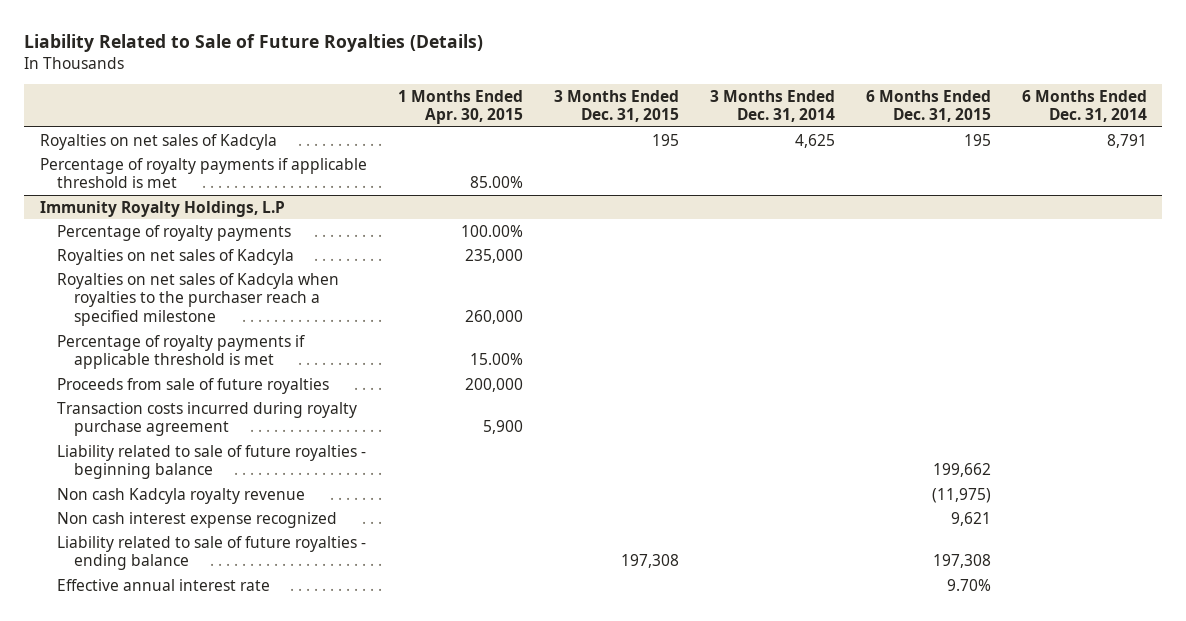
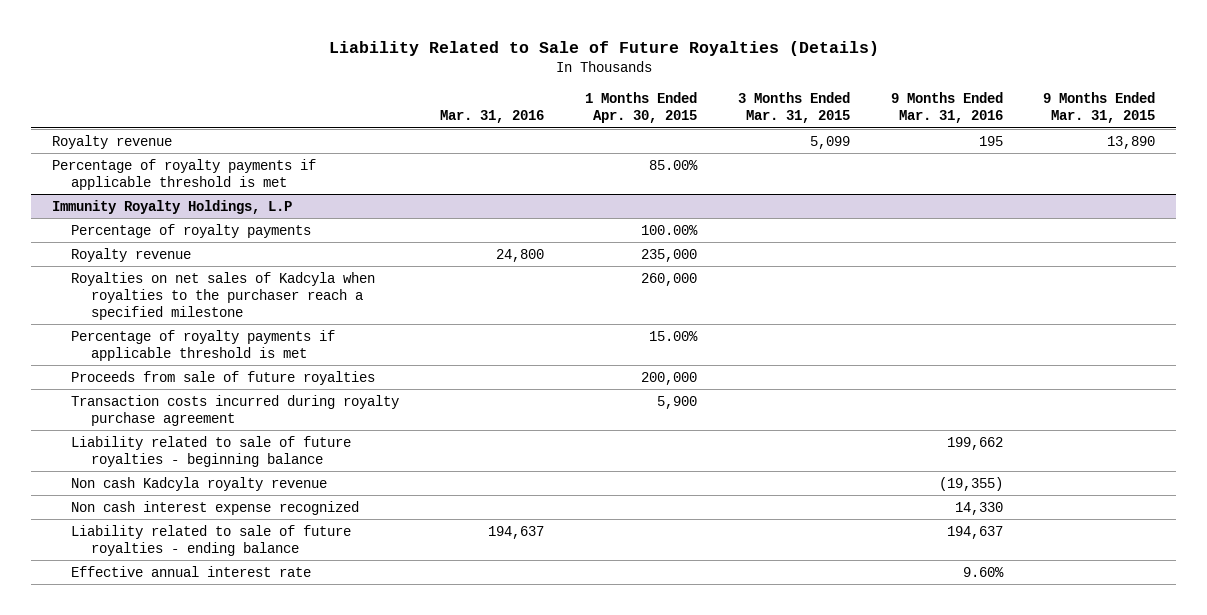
[553,89,679,123] 3 Months Ended Dec. 31, 2015 -> none
[709,89,835,123] 3 Months Ended Dec. 31, 2014 -> none
[865,89,991,123] 6 Months Ended Dec. 31, 2015 -> none
[1021,89,1147,123] 6 Months Ended Dec. 31, 2014 -> none
none -> [440,110,545,124] Mar. 31, 2016
none -> [737,92,850,124] 3 Months Ended Mar. 31, 2015
none -> [890,92,1003,124] 9 Months Ended Mar. 31, 2016
none -> [1043,92,1156,124] 9 Months Ended Mar. 31, 2015
[39,133,277,150] Royalties on net sales of Kadcyla -> [51,134,172,149] Royalty revenue
[57,248,295,265] Royalties on net sales of Kadcyla -> [71,247,192,262] Royalty revenue

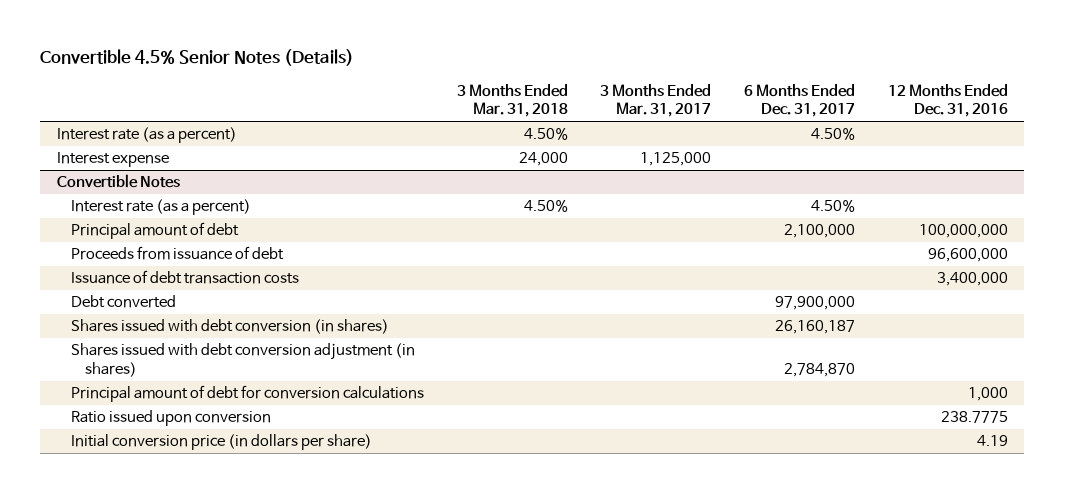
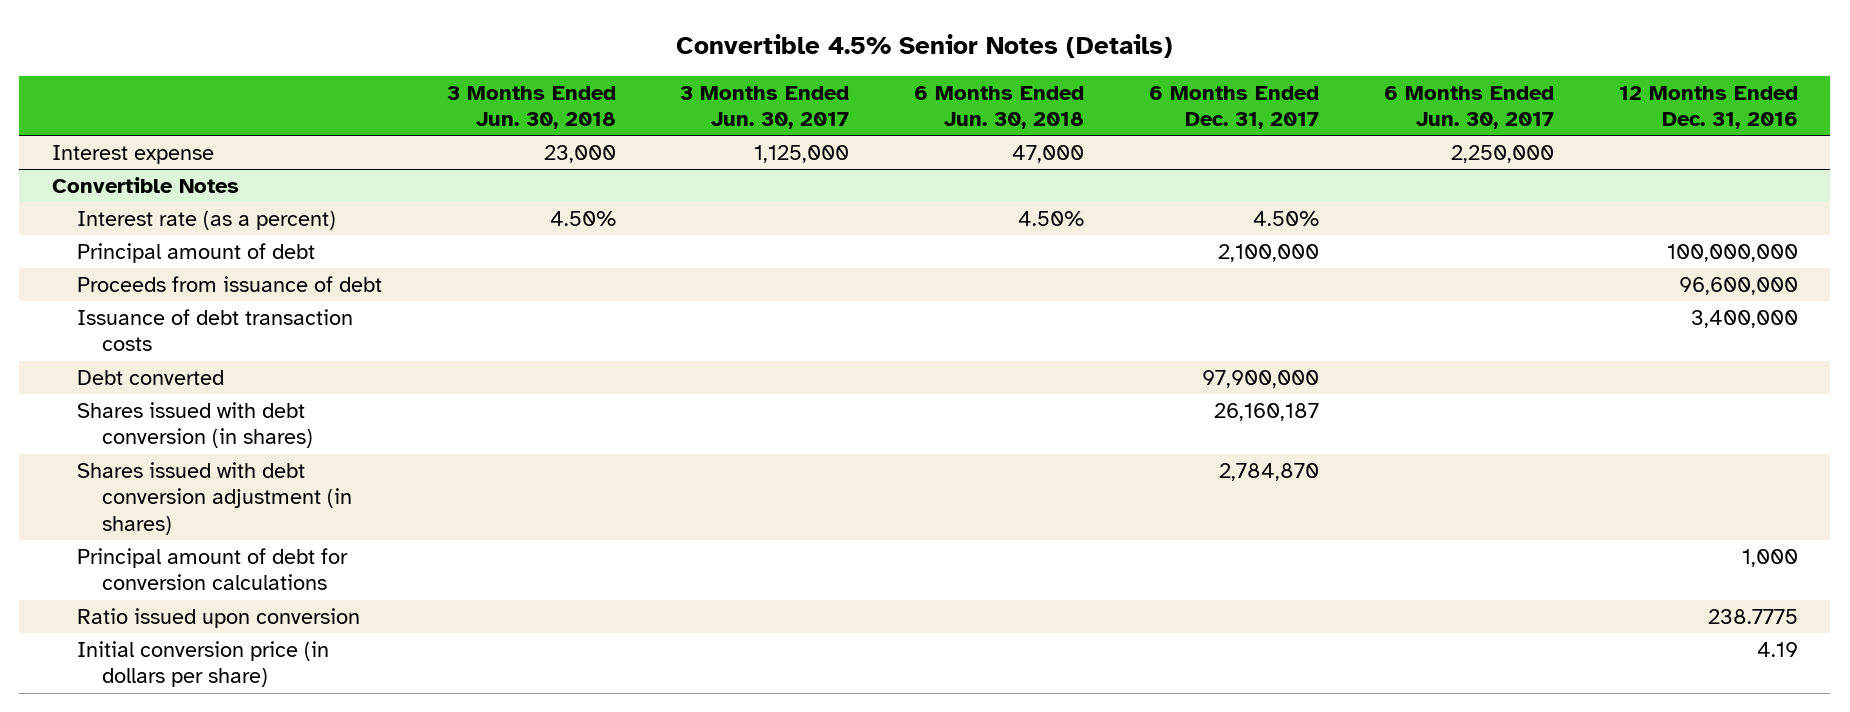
[456,83,568,118] 3 Months Ended Mar. 31, 2018 -> none
[600,83,712,118] 3 Months Ended Mar. 31, 2017 -> none
none -> [446,85,616,130] 3 Months Ended Jun. 30, 2018
none -> [680,85,850,130] 3 Months Ended Jun. 30, 2017
none -> [914,85,1085,130] 6 Months Ended Jun. 30, 2018
none -> [1383,85,1554,130] 6 Months Ended Jun. 30, 2017
[56,127,237,144] Interest rate (as a percent) -> none

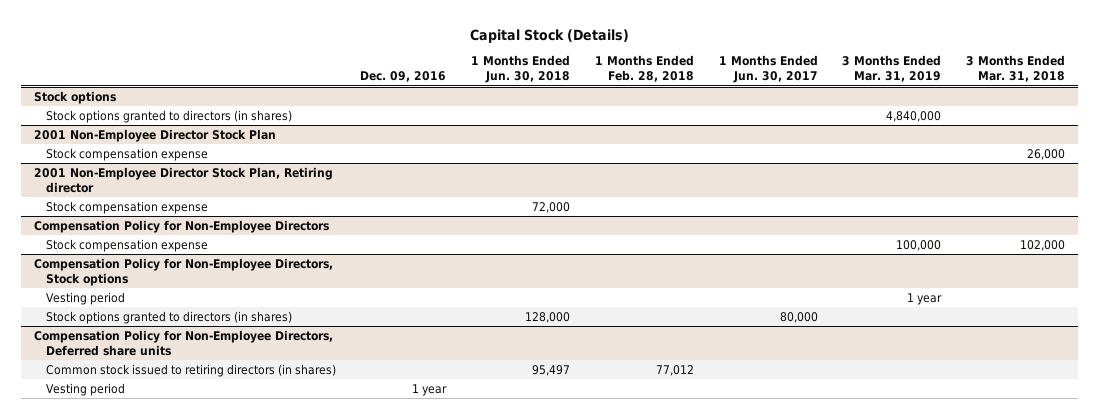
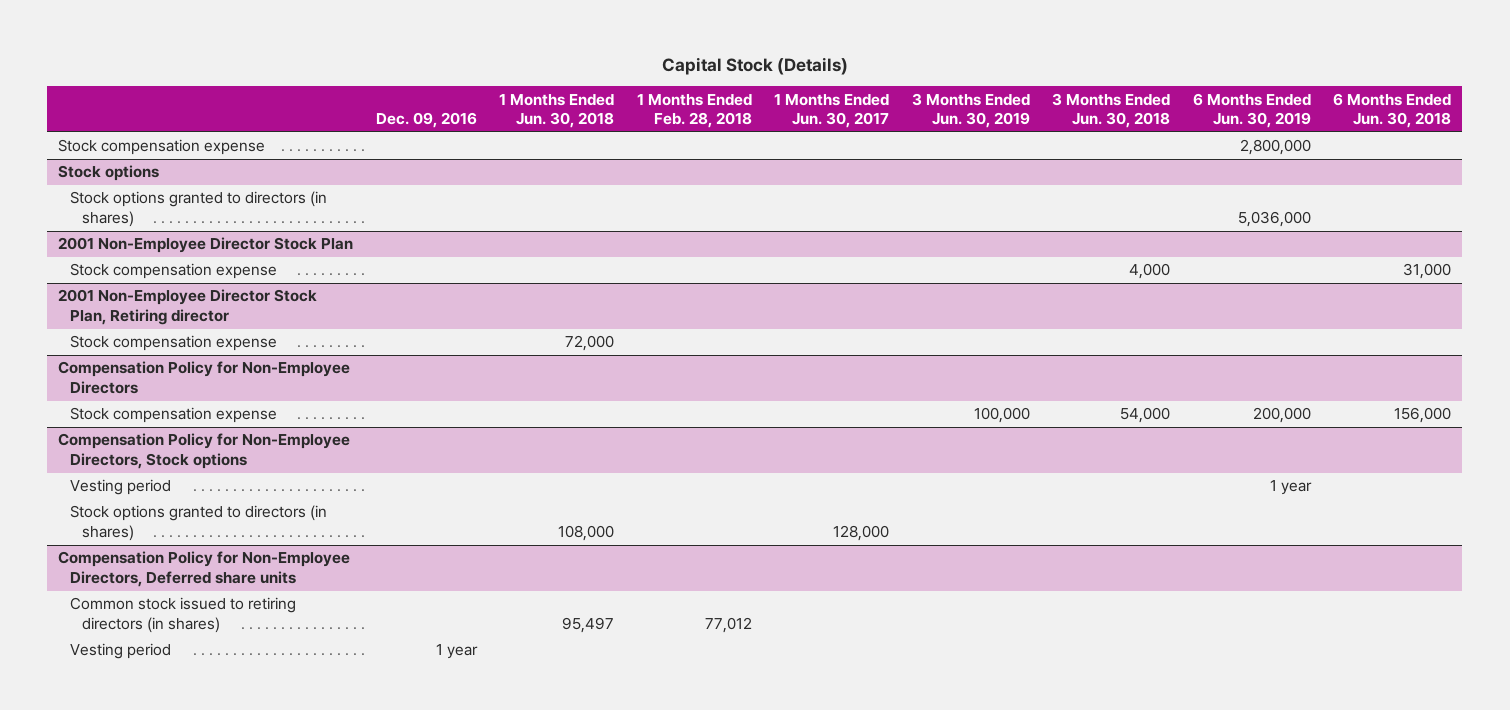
[842,55,942,83] 3 Months Ended Mar. 31, 2019 -> none
[966,55,1066,83] 3 Months Ended Mar. 31, 2018 -> none
none -> [911,92,1030,129] 3 Months Ended Jun. 30, 2019
none -> [1052,92,1171,129] 3 Months Ended Jun. 30, 2018
none -> [1192,92,1311,129] 6 Months Ended Jun. 30, 2019
none -> [1333,92,1452,129] 6 Months Ended Jun. 30, 2018
none -> [58,139,266,156] Stock compensation expense
[525,311,571,323] 128,000 -> [558,525,615,542] 108,000
[779,311,818,323] 80,000 -> [833,525,890,542] 128,000

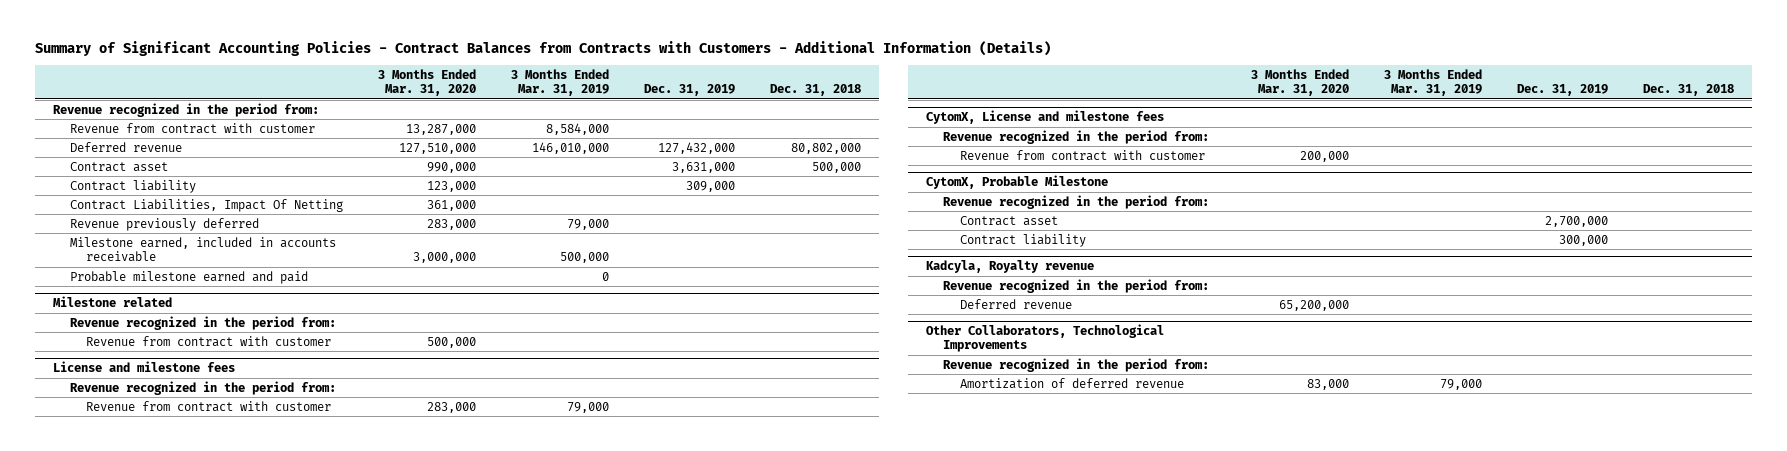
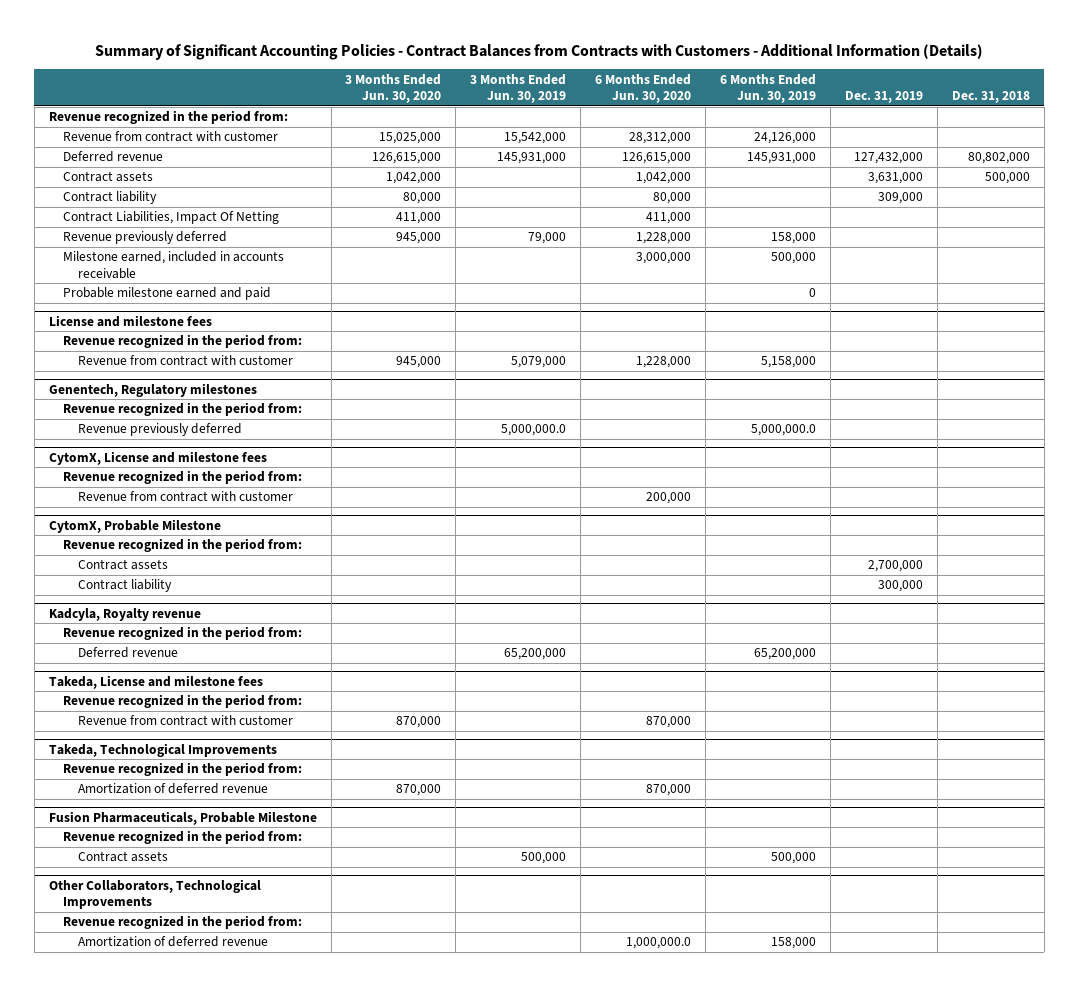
[377,68,476,97] 3 Months Ended Mar. 31, 2020 -> none
[510,68,609,97] 3 Months Ended Mar. 31, 2019 -> none
none -> [345,73,442,104] 3 Months Ended Jun. 30, 2020
none -> [470,73,567,104] 3 Months Ended Jun. 30, 2019
none -> [595,73,692,104] 6 Months Ended Jun. 30, 2020
none -> [720,73,817,104] 6 Months Ended Jun. 30, 2019
[69,161,168,172] Contract asset -> [63,171,154,183] Contract assets
[52,295,172,307] Milestone related -> none
[69,315,336,330] Revenue recognized in the period from: -> none
[86,335,332,347] Revenue from contract with customer -> none
none -> [48,382,257,397] Genentech, Regulatory milestones
none -> [63,402,303,417] Revenue recognized in the period from:
none -> [77,423,242,437] Revenue previously deferred
[959,215,1058,226] Contract asset -> [77,559,168,571] Contract assets
none -> [48,674,263,689] Takeda, License and milestone fees
none -> [63,694,303,709] Revenue recognized in the period from:
none -> [77,715,293,727] Revenue from contract with customer
none -> [48,742,277,757] Takeda, Technological Improvements
none -> [63,762,303,777] Revenue recognized in the period from:
none -> [77,783,268,795] Amortization of deferred revenue
none -> [48,810,317,825] Fusion Pharmaceuticals, Probable Milestone
none -> [63,830,303,845] Revenue recognized in the period from:
none -> [77,851,168,863] Contract assets

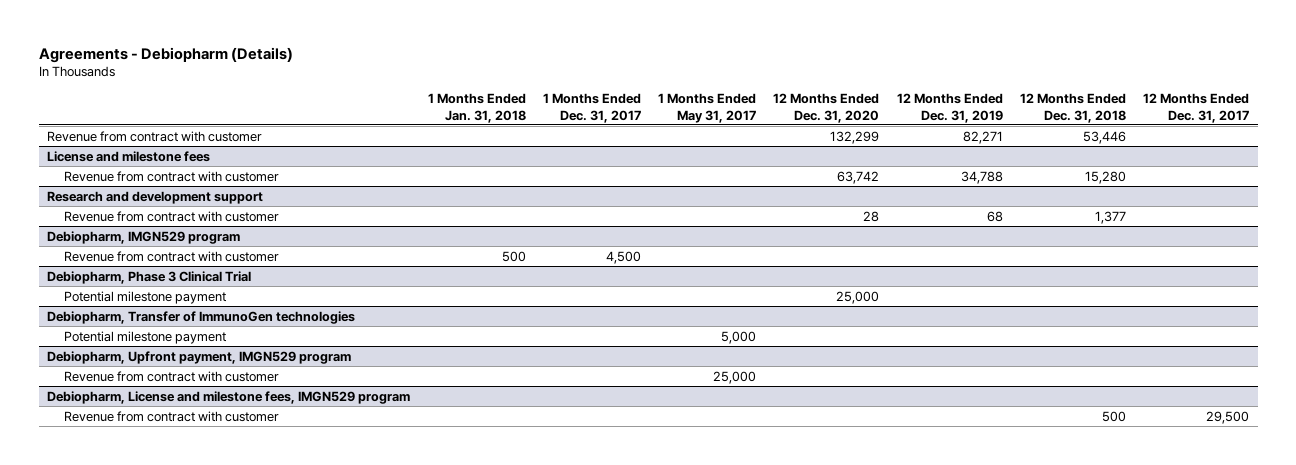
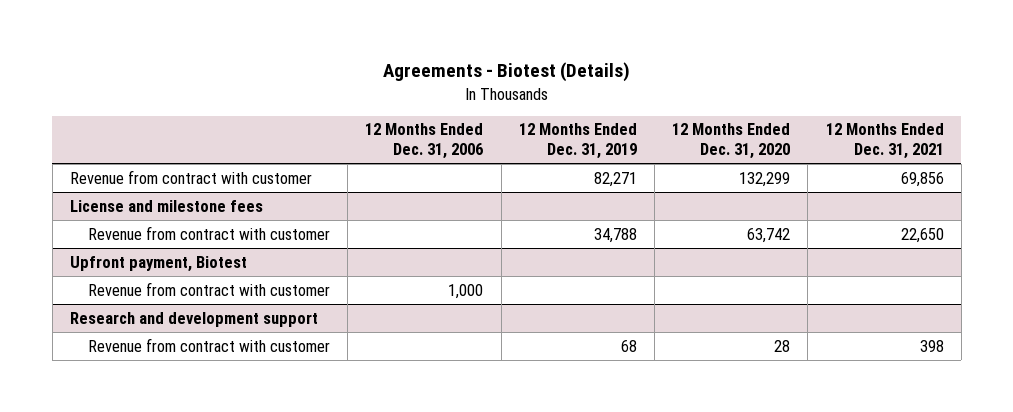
[38,46,293,63] Agreements - Debiopharm (Details) -> [382,62,630,83] Agreements - Biotest (Details)
[427,93,526,123] 1 Months Ended Jan. 31, 2018 -> none
[542,93,641,123] 1 Months Ended Dec. 31, 2017 -> none
[658,93,757,123] 1 Months Ended May 31, 2017 -> none
[1019,93,1126,123] 12 Months Ended Dec. 31, 2018 -> none
[1143,93,1250,123] 12 Months Ended Dec. 31, 2017 -> none
none -> [365,123,484,160] 12 Months Ended Dec. 31, 2006
none -> [825,123,944,160] 12 Months Ended Dec. 31, 2021
none -> [69,255,247,272] Upfront payment, Biotest
none -> [87,281,330,296] Revenue from contract with customer
[47,230,241,244] Debiopharm, IMGN529 program -> none
[64,250,280,262] Revenue from contract with customer -> none
[47,270,252,284] Debiopharm, Phase 3 Clinical Trial -> none
[64,290,227,304] Potential milestone payment -> none
[47,310,356,324] Debiopharm, Transfer of ImmunoGen technologies -> none
[64,330,227,344] Potential milestone payment -> none
[47,350,352,364] Debiopharm, Upfront payment, IMGN529 program -> none
[64,370,280,382] Revenue from contract with customer -> none
[47,390,411,404] Debiopharm, License and milestone fees, IMGN529 program -> none
[64,410,280,422] Revenue from contract with customer -> none

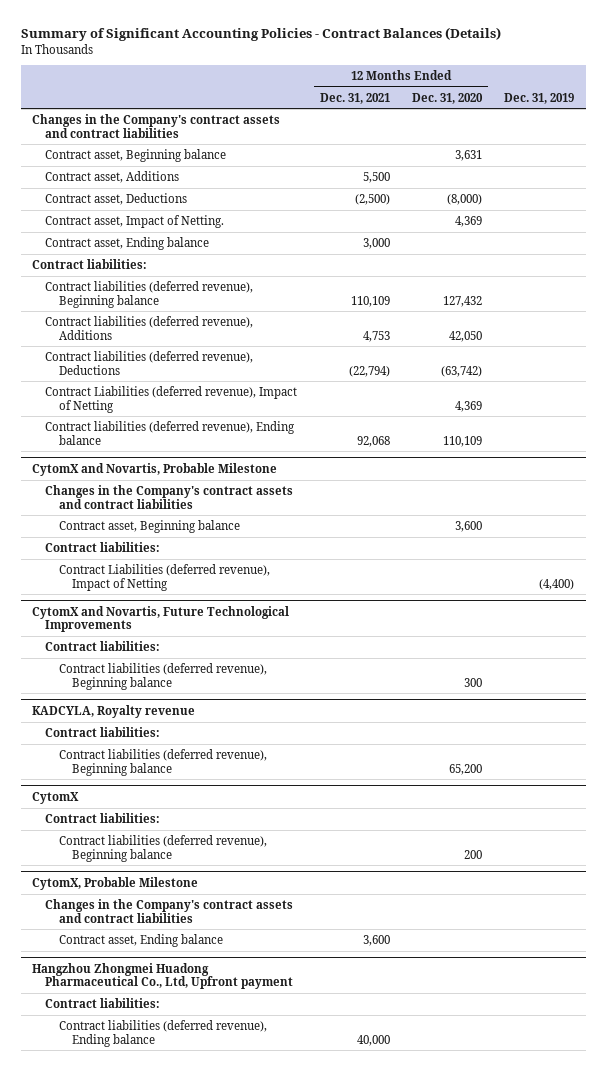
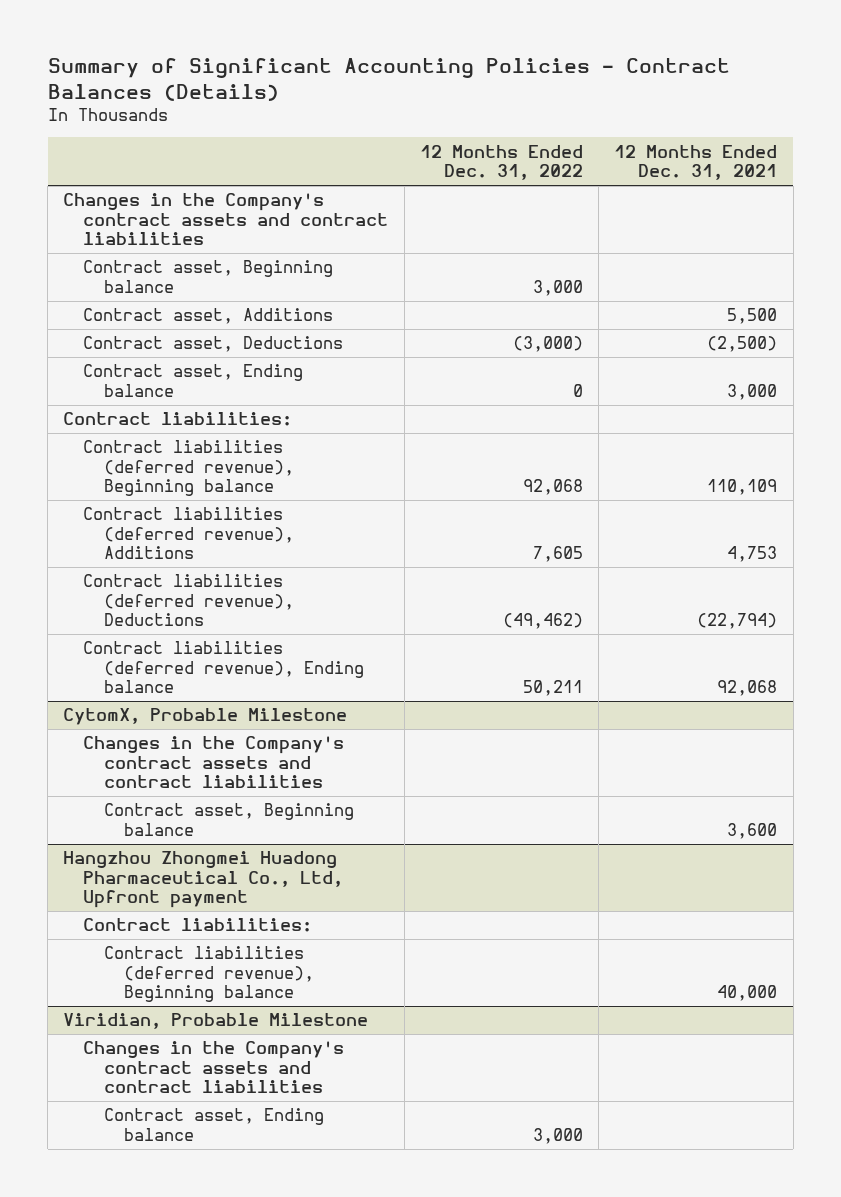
[412,92,484,104] Dec. 31, 2020 -> none
[504,92,575,104] Dec. 31, 2019 -> none
none -> [419,144,583,181] 12 Months Ended Dec. 31, 2022
[45,214,225,228] Contract asset, Impact of Netting. -> none
[45,385,298,413] Contract Liabilities (deferred revenue), Impact of Netting -> none
[31,462,277,476] CytomX and Novartis, Probable Milestone -> none
[45,484,294,509] Changes in the Company's contract assets and contract liabilities -> none
[58,519,240,533] Contract asset, Beginning balance -> none
[45,541,161,552] Contract liabilities: -> none
[58,563,270,591] Contract Liabilities (deferred revenue), Impact of Netting -> none
[31,605,289,633] CytomX and Novartis, Future Technological Improvements -> none
[45,640,161,651] Contract liabilities: -> none
[58,662,267,690] Contract liabilities (deferred revenue), Beginning balance -> none
[31,704,195,718] KADCYLA, Royalty revenue -> none
[45,726,161,737] Contract liabilities: -> none
[58,748,267,776] Contract liabilities (deferred revenue), Beginning balance -> none
[31,791,79,804] CytomX -> none
[45,812,161,823] Contract liabilities: -> none
[58,834,267,862] Contract liabilities (deferred revenue), Beginning balance -> none
[58,933,223,947] Contract asset, Ending balance -> [103,803,354,836] Contract asset, Beginning balance
[58,1019,267,1047] Contract liabilities (deferred revenue), Ending balance -> [103,946,314,1003] Contract liabilities (deferred revenue), Beginning balance
none -> [63,1013,369,1030] Viridian, Probable Milestone
none -> [83,1041,345,1094] Changes in the Company's contract assets and contract liabilities
none -> [103,1108,324,1141] Contract asset, Ending balance

